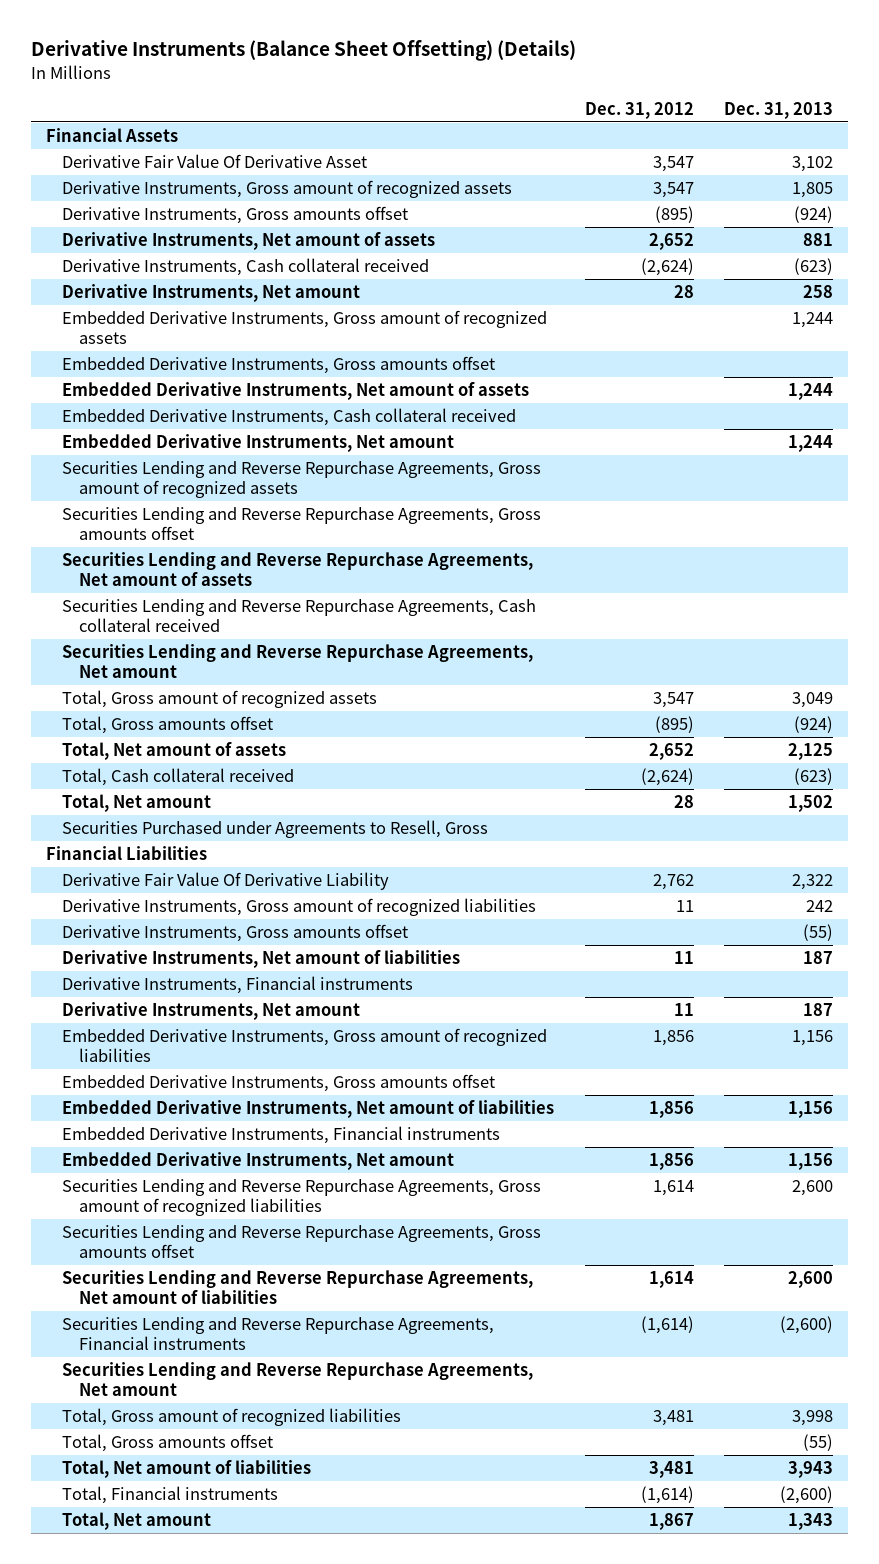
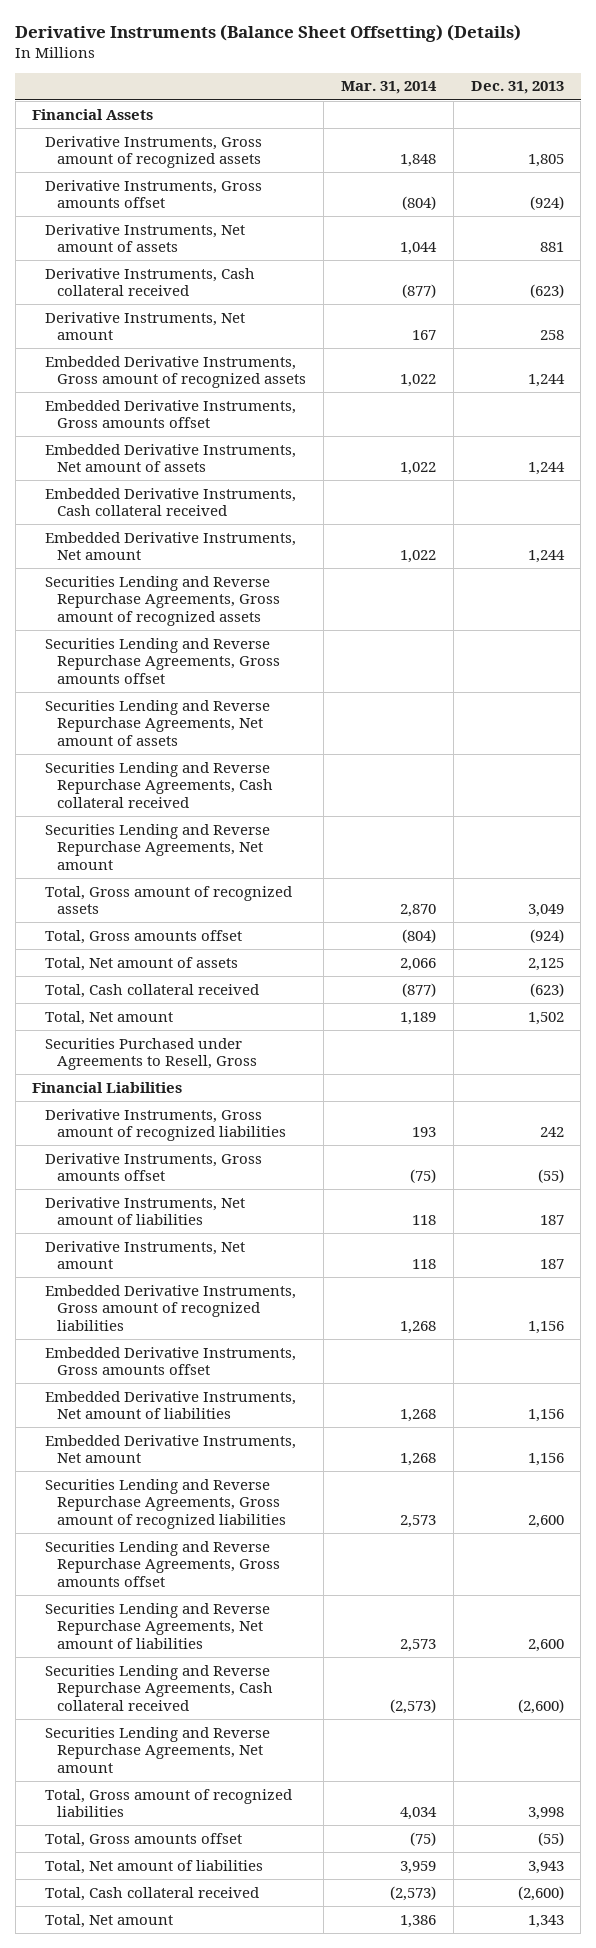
[584,101,694,119] Dec. 31, 2012 -> none
none -> [340,81,437,95] Mar. 31, 2014
[62,154,368,169] Derivative Fair Value Of Derivative Asset -> none
[62,872,390,891] Derivative Fair Value Of Derivative Liability -> none
[62,976,414,995] Derivative Instruments, Financial instruments -> none
[62,1126,501,1145] Embedded Derivative Instruments, Financial instruments -> none
[62,1317,495,1351] Securities Lending and Reverse Repurchase Agreements, Financial instruments -> [44,1664,274,1711] Securities Lending and Reverse Repurchase Agreements, Cash collateral received
[62,1486,279,1505] Total, Financial instruments -> [44,1886,259,1901] Total, Cash collateral received

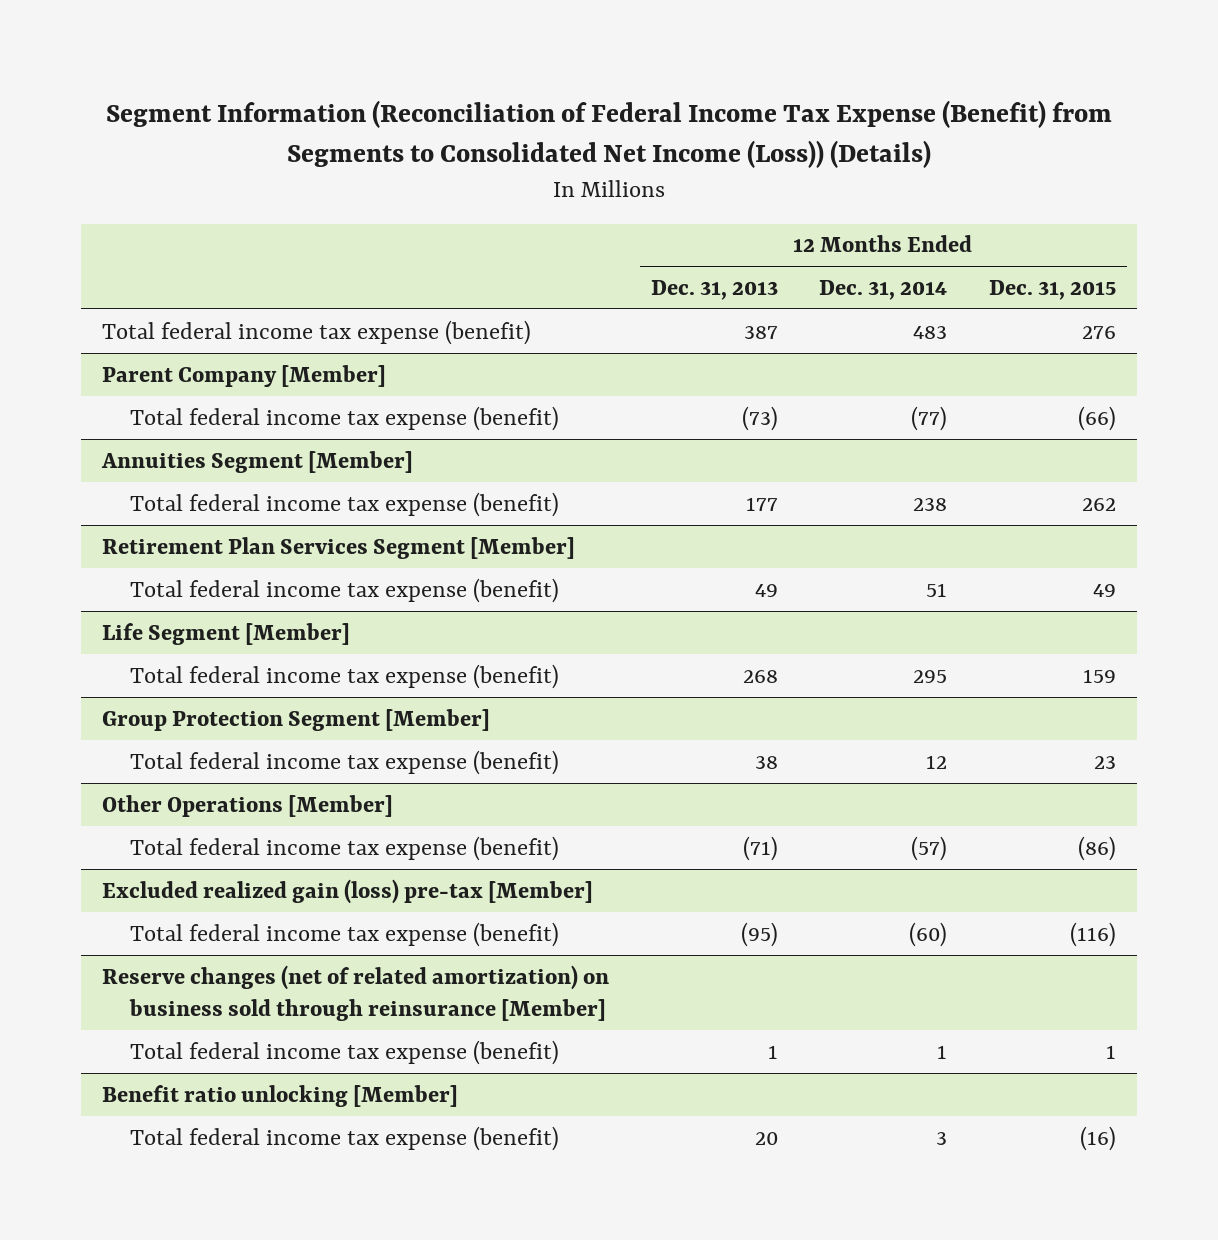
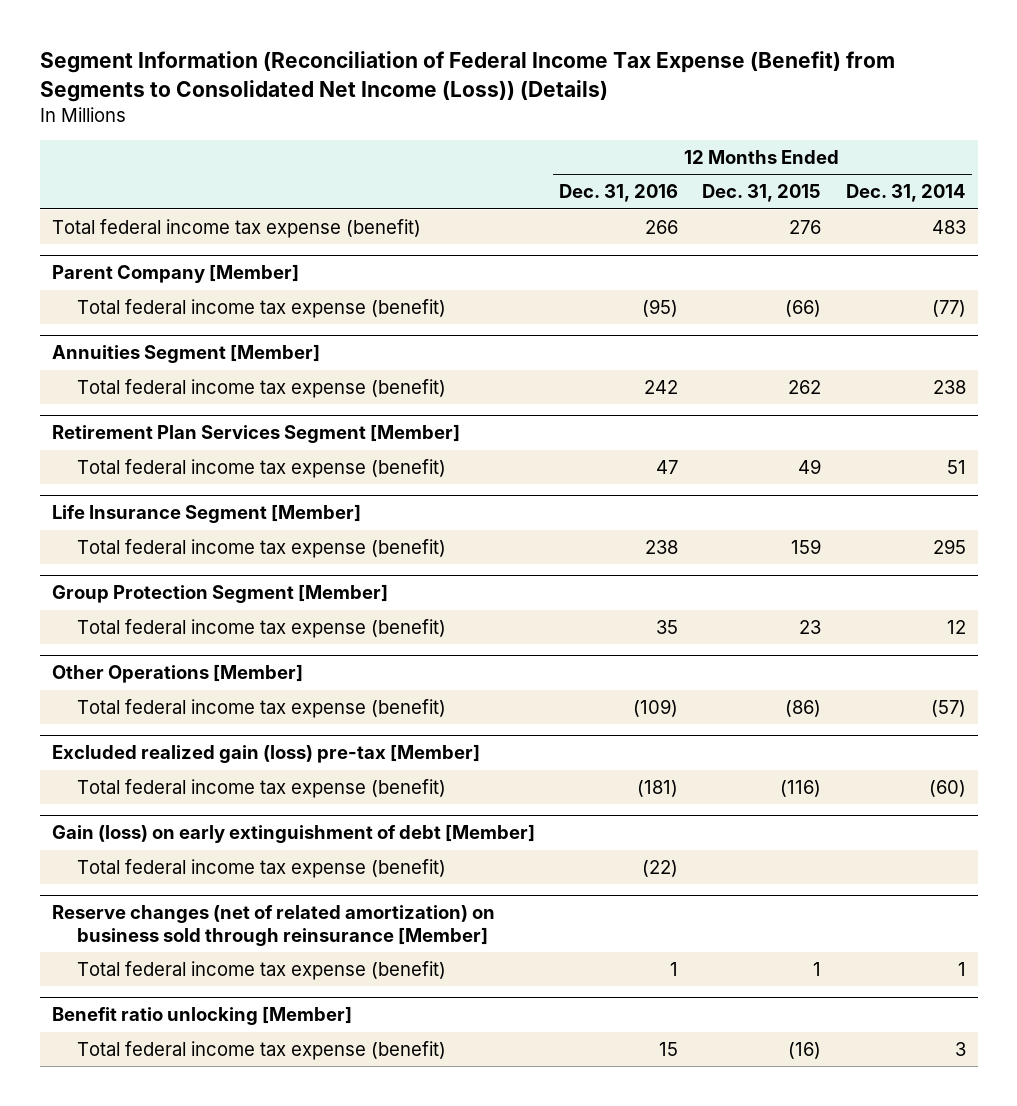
[650,279,778,300] Dec. 31, 2013 -> none
none -> [559,184,679,203] Dec. 31, 2016
[101,622,350,645] Life Segment [Member] -> [51,504,361,524] Life Insurance Segment [Member]
none -> [51,824,535,844] Gain (loss) on early extinguishment of debt [Member]
none -> [77,858,447,878] Total federal income tax expense (benefit)

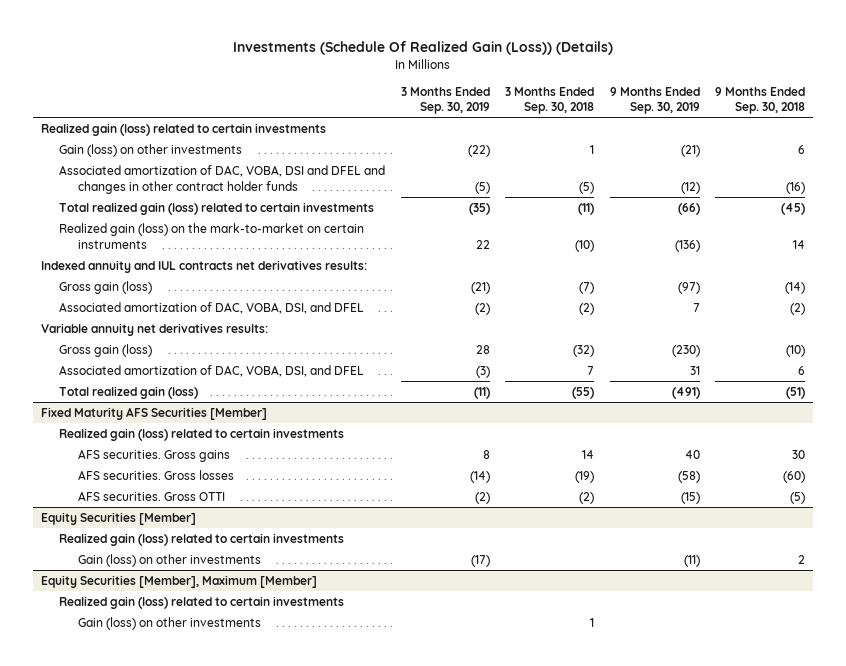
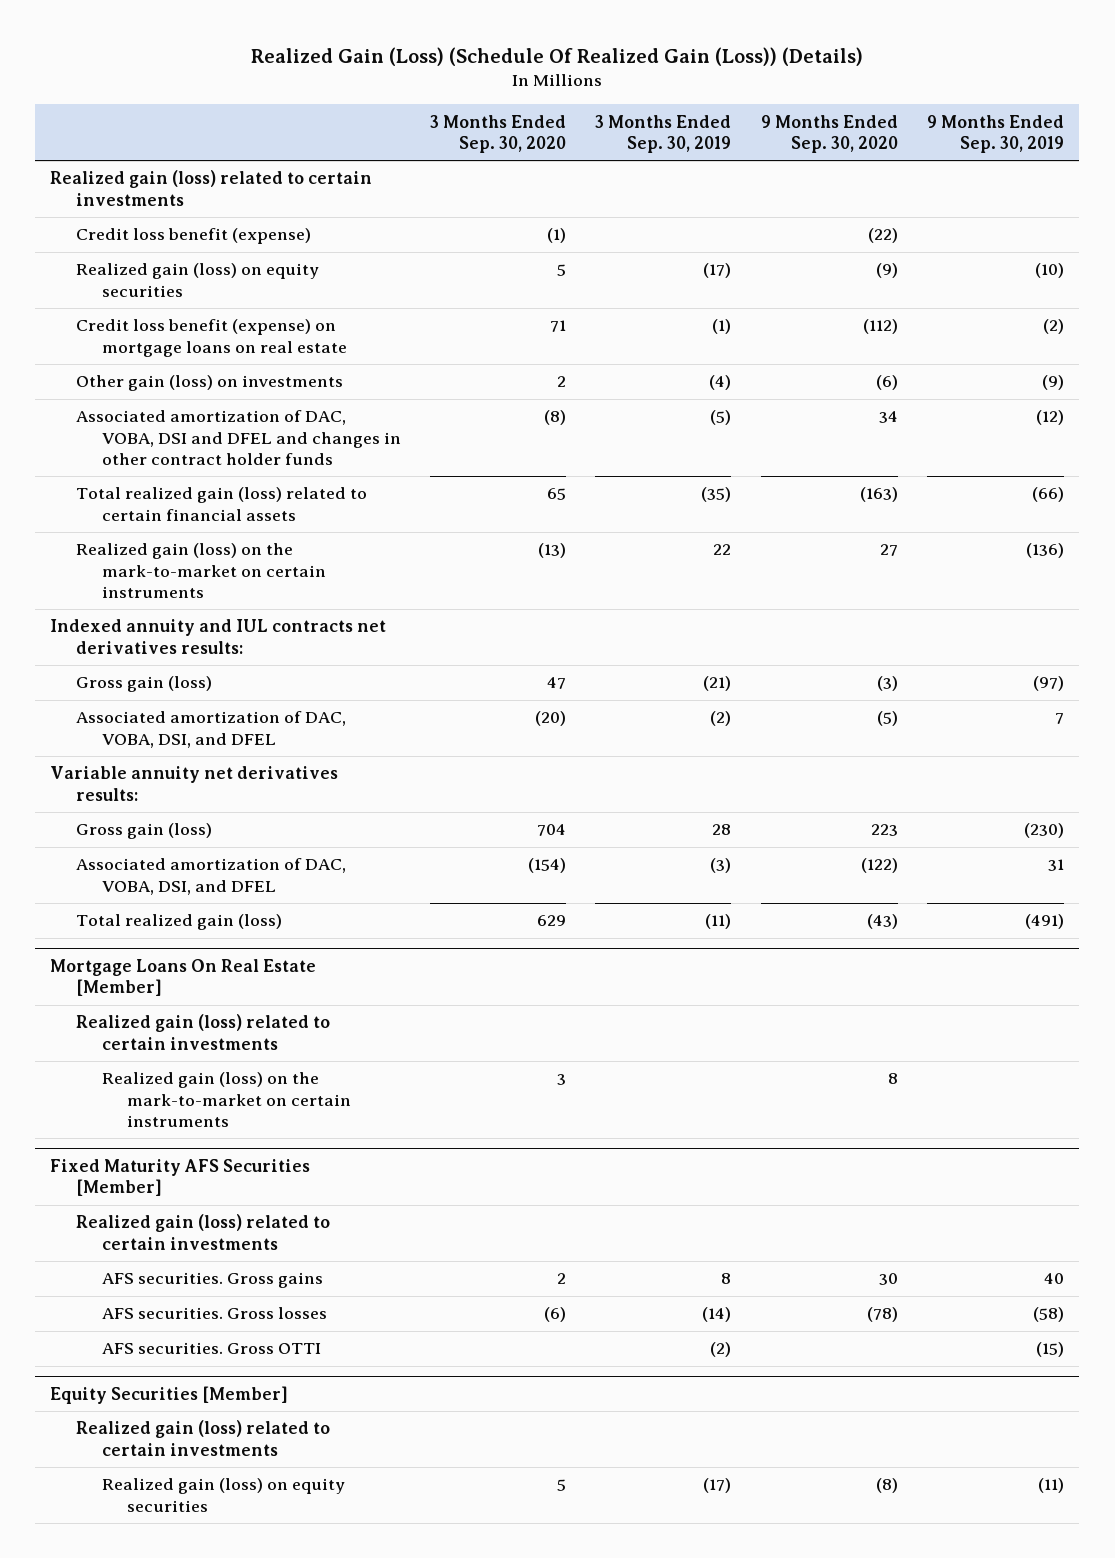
[233,41,614,56] Investments (Schedule Of Realized Gain (Loss)) (Details) -> [251,46,864,66] Realized Gain (Loss) (Schedule Of Realized Gain (Loss)) (Details)
[505,86,595,115] 3 Months Ended Sep. 30, 2018 -> none
[715,86,806,115] 9 Months Ended Sep. 30, 2018 -> none
none -> [430,114,567,153] 3 Months Ended Sep. 30, 2020
none -> [760,114,898,153] 9 Months Ended Sep. 30, 2020
none -> [75,228,311,245] Credit loss benefit (expense)
none -> [75,263,319,297] Realized gain (loss) on equity securities
none -> [75,319,347,357] Credit loss benefit (expense) on mortgage loans on real estate
[59,143,243,157] Gain (loss) on other investments -> [75,375,343,392] Other gain (loss) on investments
[467,144,490,157] (22) -> [709,375,732,391] (4)
[680,144,700,157] (21) -> [1042,375,1065,391] (9)
[59,201,375,215] Total realized gain (loss) related to certain investments -> [75,487,367,521] Total realized gain (loss) related to certain financial assets
none -> [50,959,317,997] Mortgage Loans On Real Estate [Member]
none -> [75,1014,330,1050] Realized gain (loss) related to certain investments
none -> [101,1072,352,1127] Realized gain (loss) on the mark-to-market on certain instruments
[40,574,317,588] Equity Securities [Member], Maximum [Member] -> none
[59,595,345,609] Realized gain (loss) related to certain investments -> none
[77,616,261,630] Gain (loss) on other investments -> none
[77,553,261,567] Gain (loss) on other investments -> [101,1478,345,1512] Realized gain (loss) on equity securities

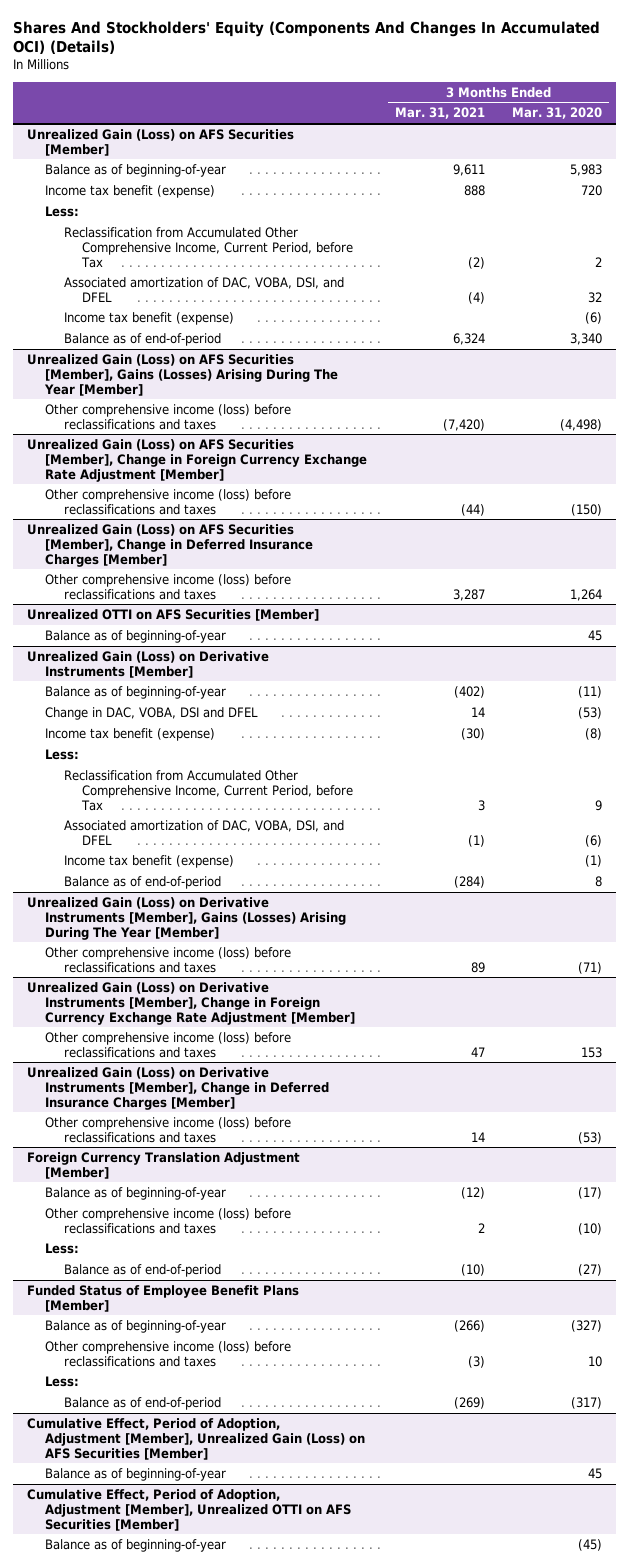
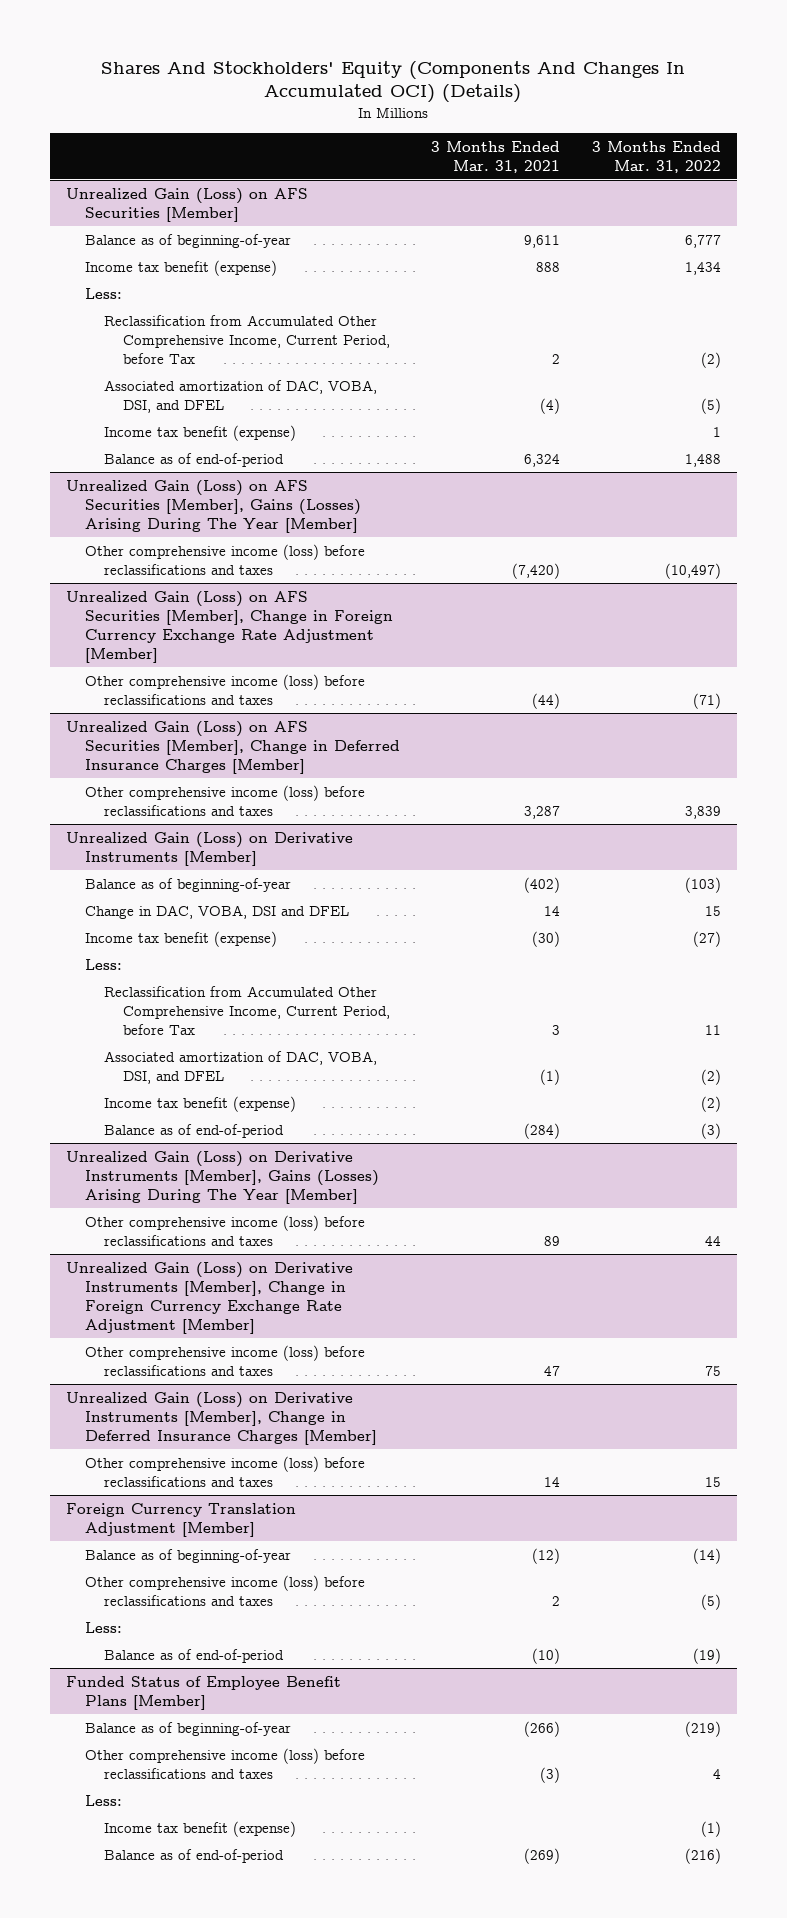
[512,107,603,120] Mar. 31, 2020 -> none
none -> [591,140,721,173] 3 Months Ended Mar. 31, 2022
[467,256,485,269] (2) -> [552,353,561,364] 2
[27,608,320,621] Unrealized OTTI on AFS Securities [Member] -> none
[45,629,227,643] Balance as of beginning-of-year -> none
none -> [104,1820,297,1837] Income tax benefit (expense)
[27,1417,366,1460] Cumulative Effect, Period of Adoption, Adjustment [Member], Unrealized Gain (Loss) on AFS Securities [Member] -> none
[45,1467,227,1481] Balance as of beginning-of-year -> none
[27,1488,352,1531] Cumulative Effect, Period of Adoption, Adjustment [Member], Unrealized OTTI on AFS Securities [Member] -> none
[45,1538,227,1552] Balance as of beginning-of-year -> none

